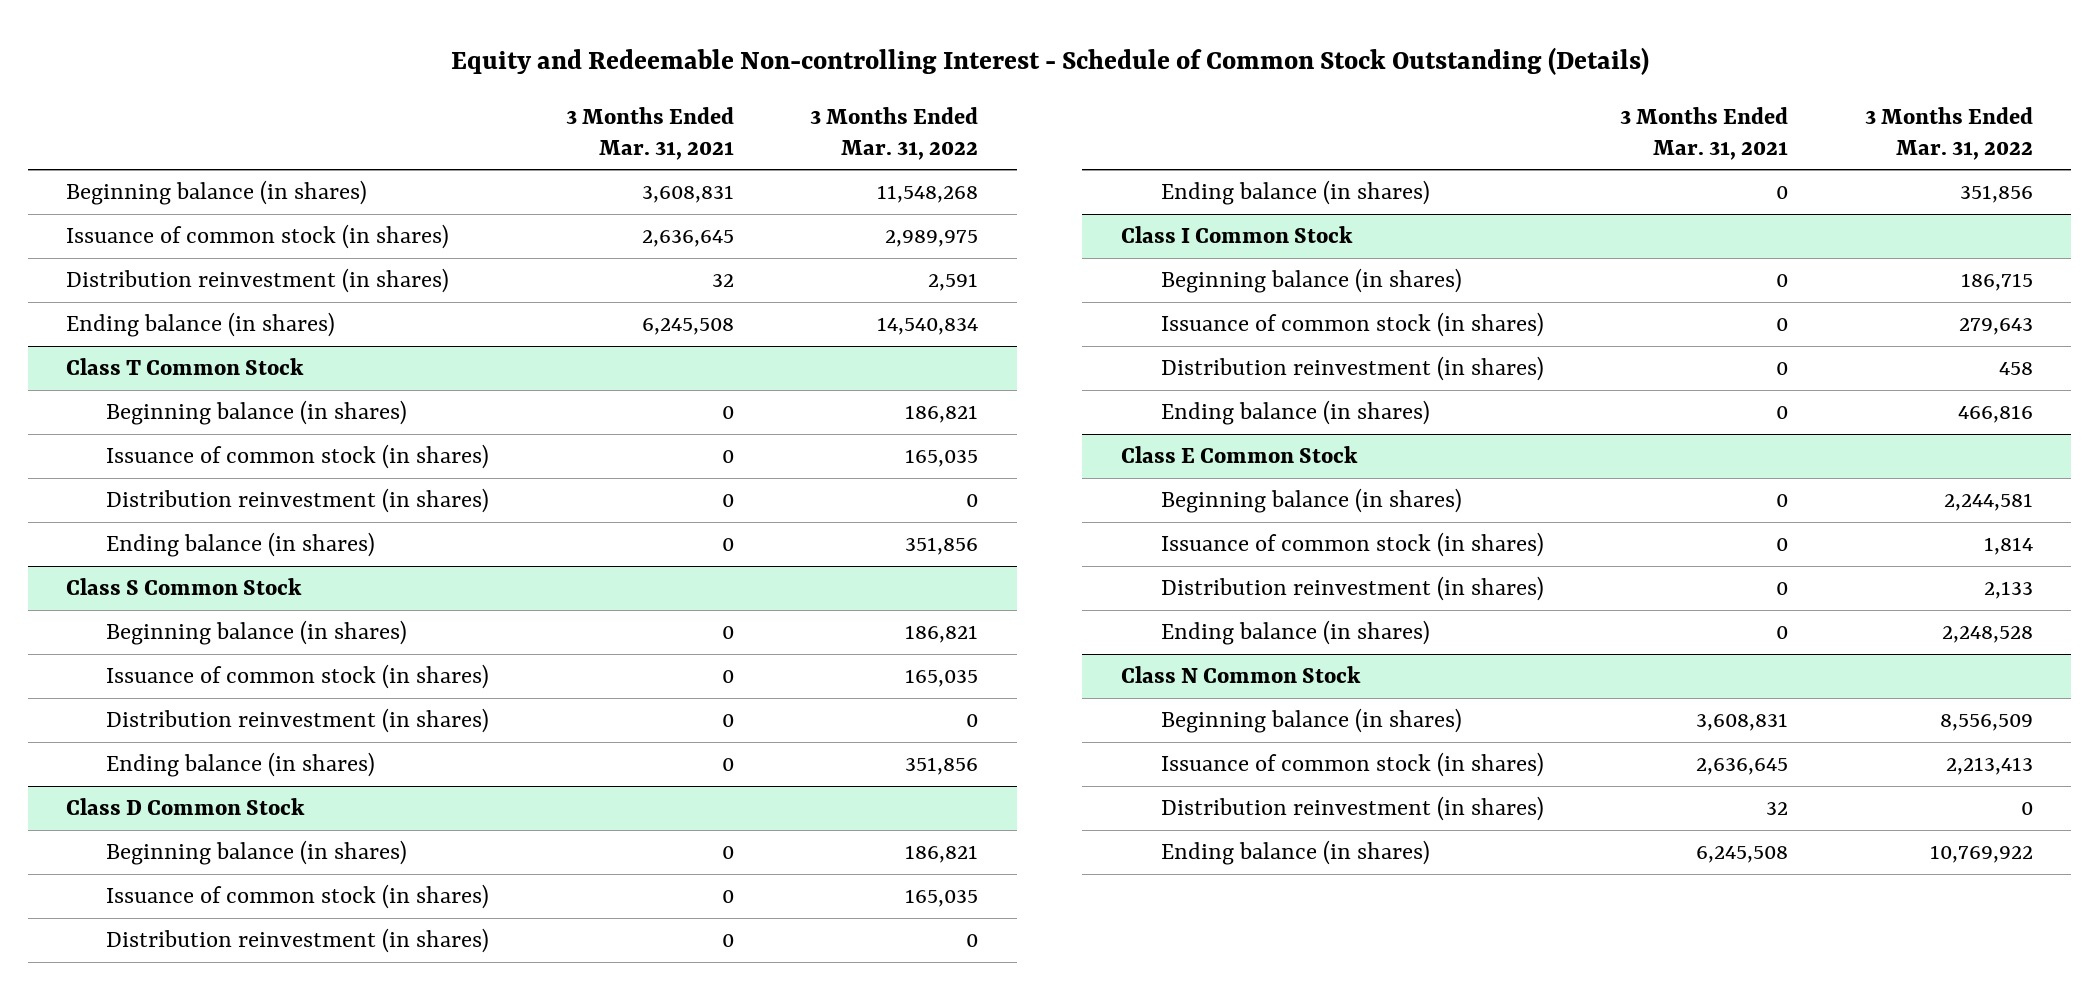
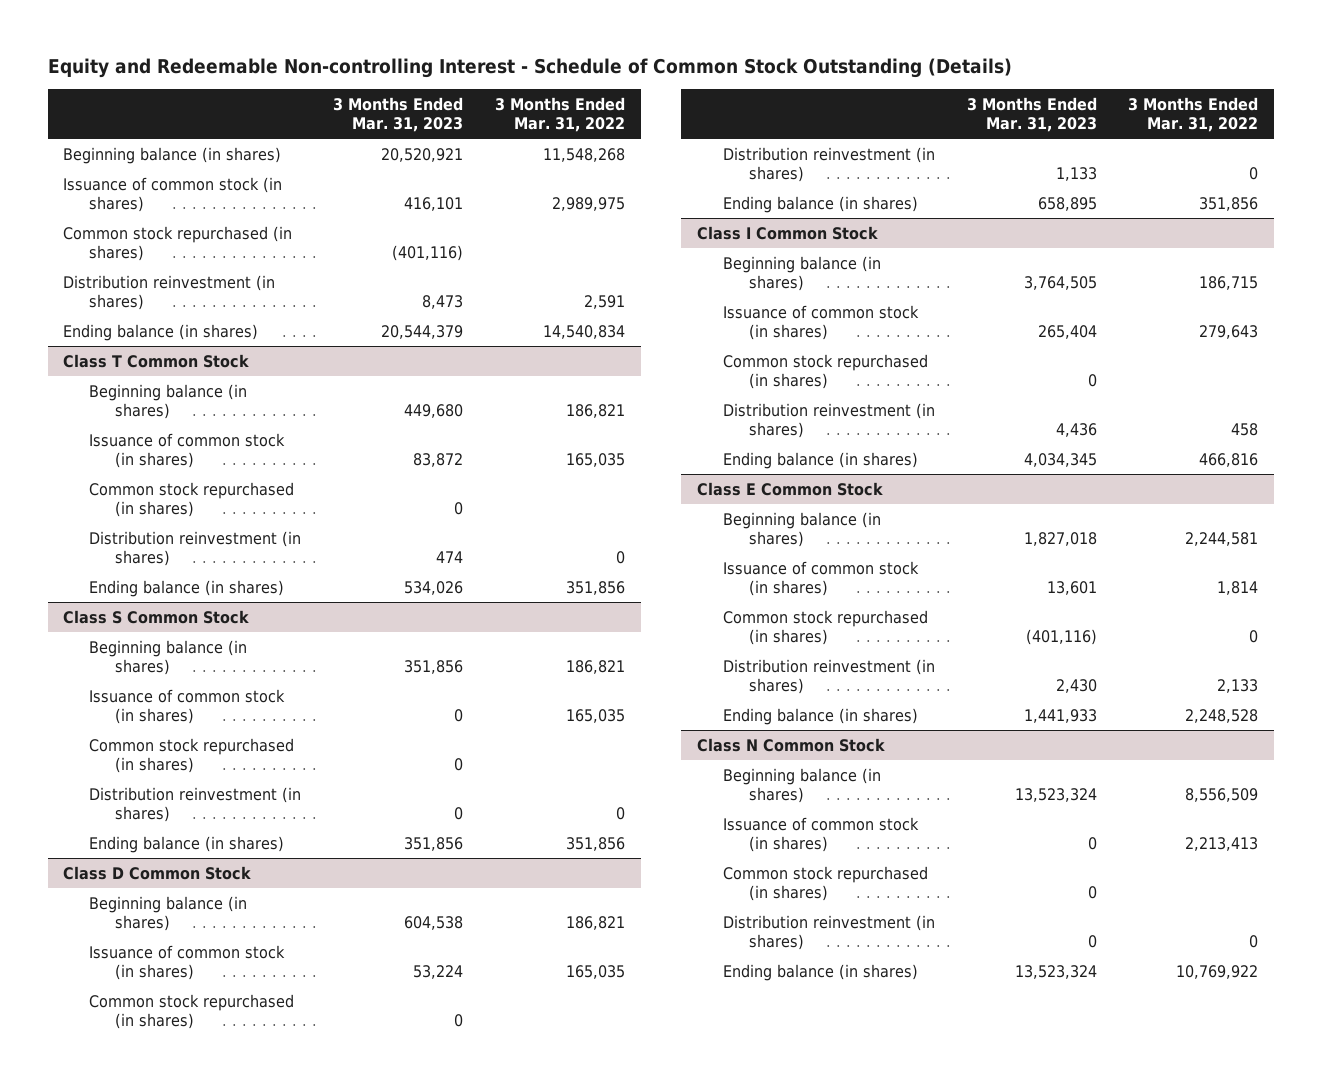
[565,107,734,160] 3 Months Ended Mar. 31, 2021 -> none
none -> [332,97,463,133] 3 Months Ended Mar. 31, 2023
none -> [63,226,293,262] Common stock repurchased (in shares)
none -> [89,482,295,518] Common stock repurchased (in shares)
none -> [89,738,295,774] Common stock repurchased (in shares)
none -> [89,994,295,1030] Common stock repurchased (in shares)
none -> [722,354,928,390] Common stock repurchased (in shares)
none -> [722,610,928,646] Common stock repurchased (in shares)
none -> [722,866,928,902] Common stock repurchased (in shares)

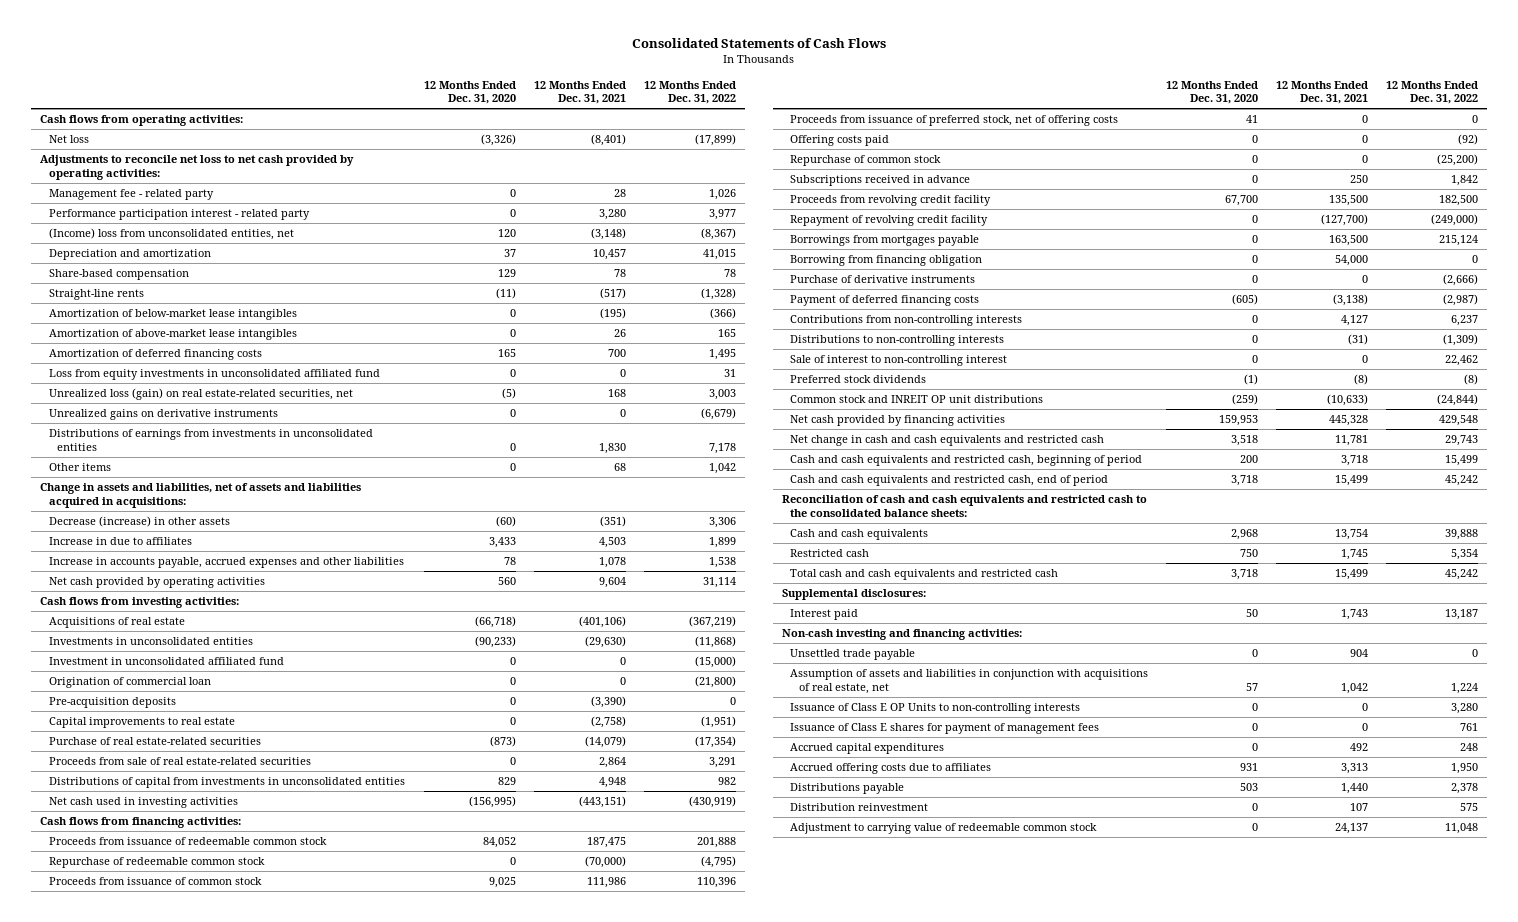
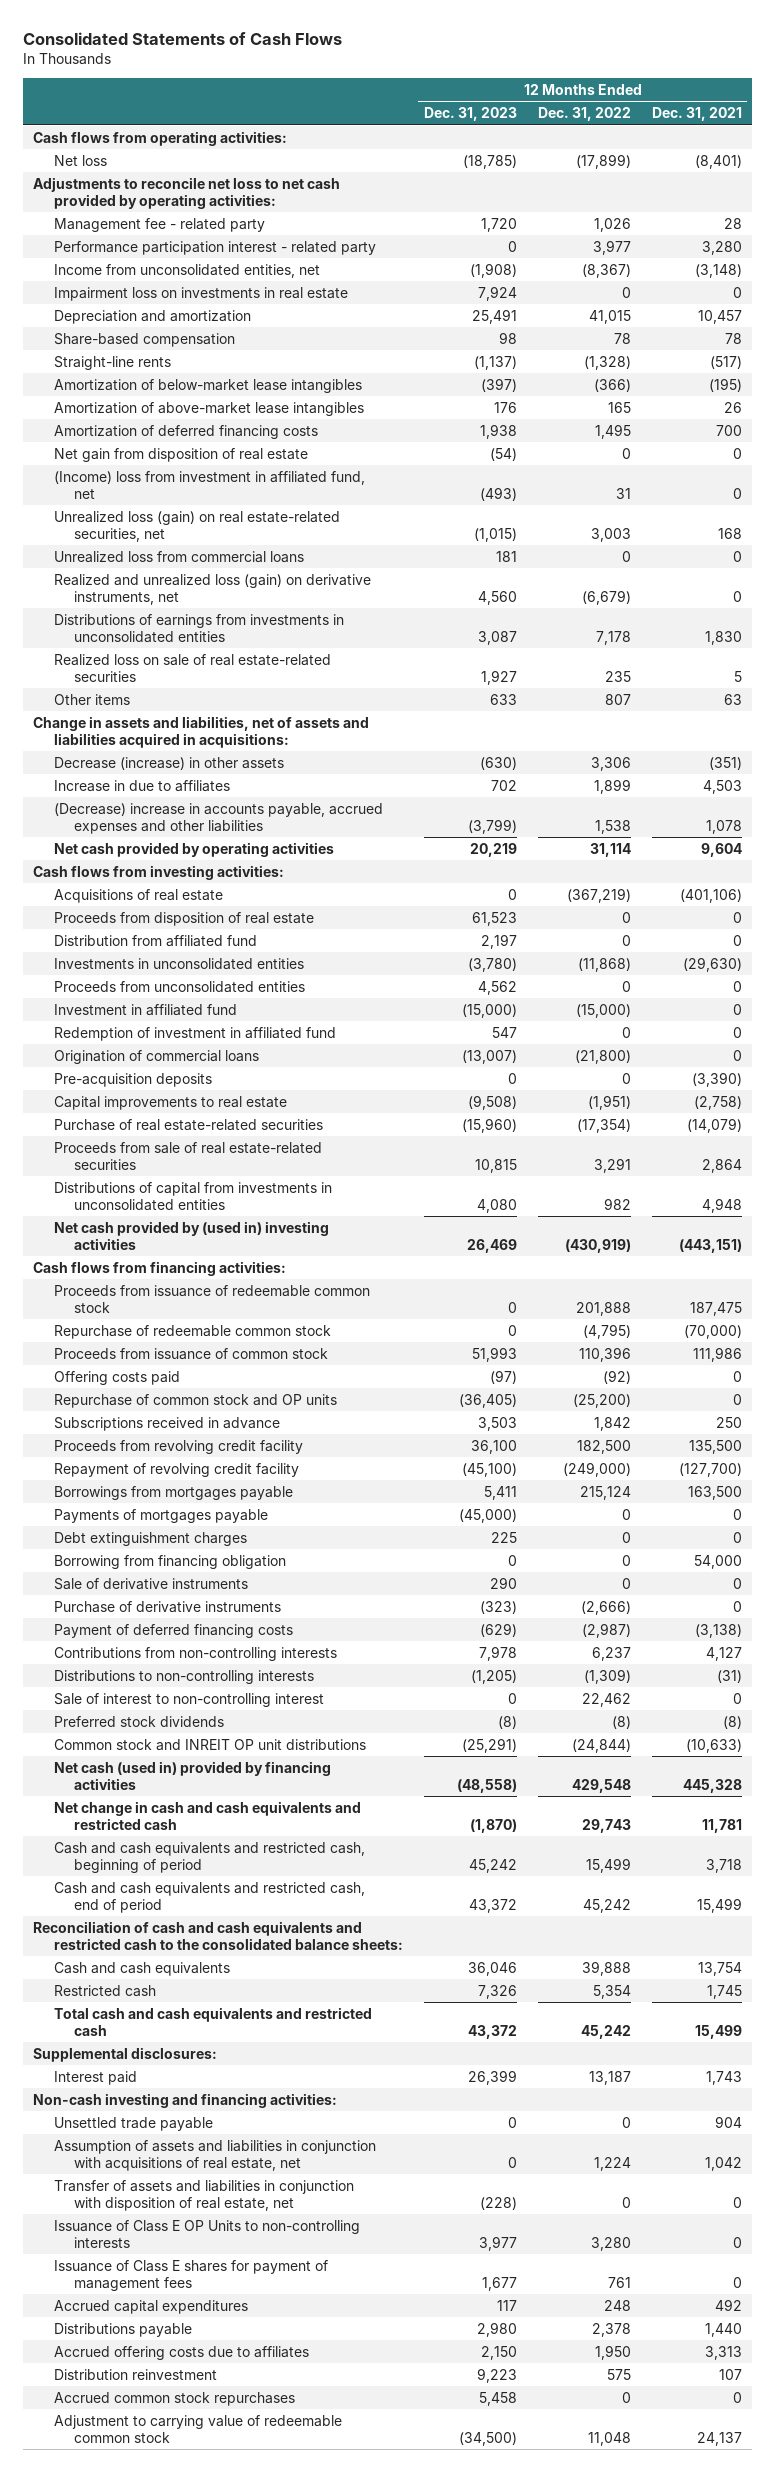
[424,80,517,105] 12 Months Ended Dec. 31, 2020 -> none
none -> [423,107,517,122] Dec. 31, 2023
[48,228,294,241] (Income) loss from unconsolidated entities, net -> [53,263,320,278] Income from unconsolidated entities, net
none -> [53,286,348,301] Impairment loss on investments in real estate
none -> [53,447,308,462] Net gain from disposition of real estate
[48,369,380,381] Loss from equity investments in unconsolidated affiliated fund -> [53,470,365,499] (Income) loss from investment in affiliated fund, net
none -> [53,550,304,563] Unrealized loss from commercial loans
[48,409,278,421] Unrealized gains on derivative instruments -> [53,573,371,605] Realized and unrealized loss (gain) on derivative instruments, net
none -> [53,653,331,682] Realized loss on sale of real estate-related securities
[614,463,627,472] 68 -> [723,693,742,705] 63
[708,463,736,475] 1,042 -> [604,693,631,705] 807
[48,557,404,569] Increase in accounts payable, accrued expenses and other liabilities -> [53,802,383,834] (Decrease) increase in accounts payable, accrued expenses and other liabilities
none -> [53,911,314,926] Proceeds from disposition of real estate
none -> [53,934,257,947] Distribution from affiliated fund
none -> [53,980,305,993] Proceeds from unconsolidated entities
[48,657,284,666] Investment in unconsolidated affiliated fund -> [53,1003,237,1016] Investment in affiliated fund
none -> [53,1026,336,1041] Redemption of investment in affiliated fund
[48,677,211,689] Origination of commercial loan -> [53,1049,259,1064] Origination of commercial loans
[48,797,238,809] Net cash used in investing activities -> [53,1220,329,1250] Net cash provided by (used in) investing activities
[790,115,1119,127] Proceeds from issuance of preferred stock, net of offering costs -> none
[790,155,942,167] Repurchase of common stock -> [53,1393,337,1408] Repurchase of common stock and OP units
none -> [53,1508,268,1523] Payments of mortgages payable
none -> [53,1531,247,1546] Debt extinguishment charges
none -> [53,1577,248,1590] Sale of derivative instruments
[790,415,1006,427] Net cash provided by financing activities -> [53,1760,331,1790] Net cash (used in) provided by financing activities
none -> [53,2179,354,2211] Transfer of assets and liabilities in conjunction with disposition of real estate, net
[790,763,992,775] Accrued offering costs due to affiliates -> [53,2345,309,2360] Accrued offering costs due to affiliates
none -> [53,2391,295,2406] Accrued common stock repurchases

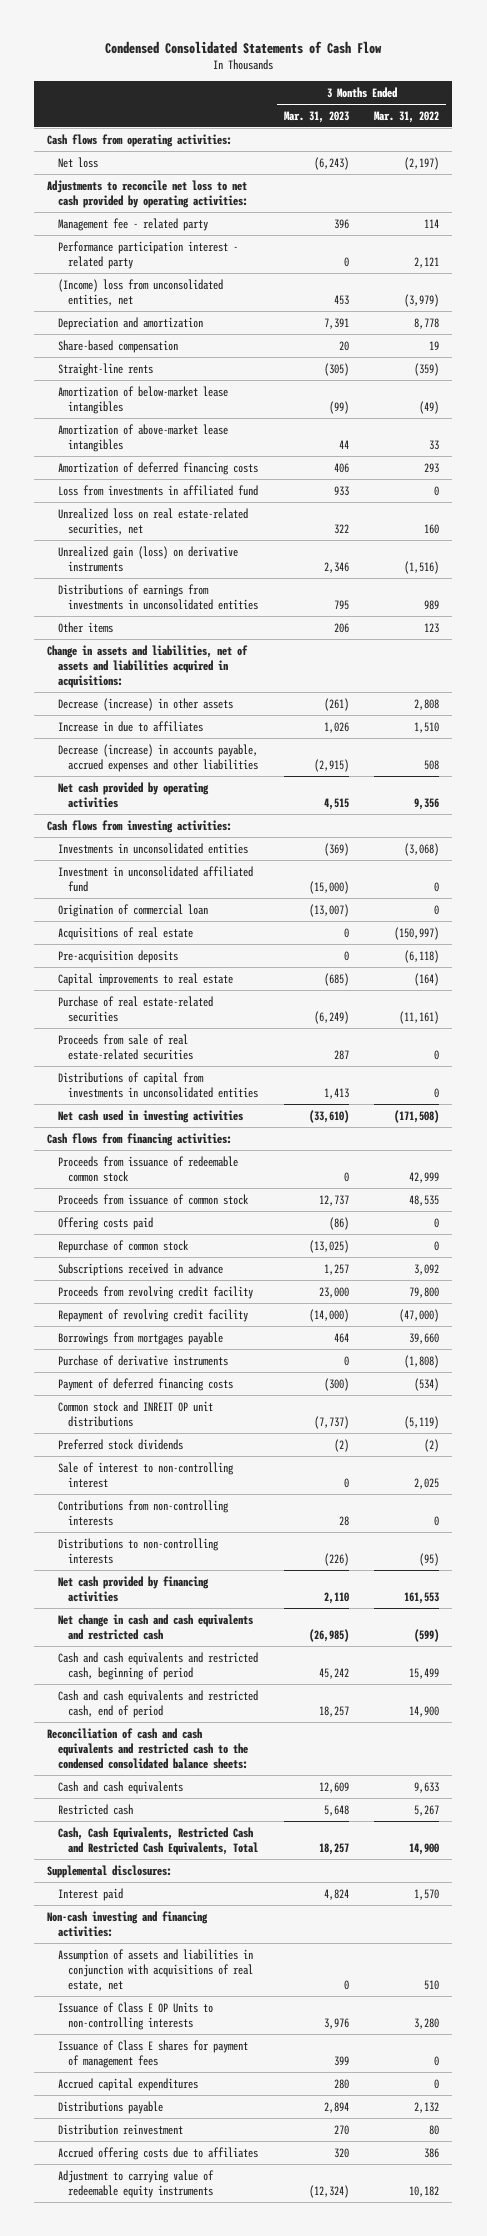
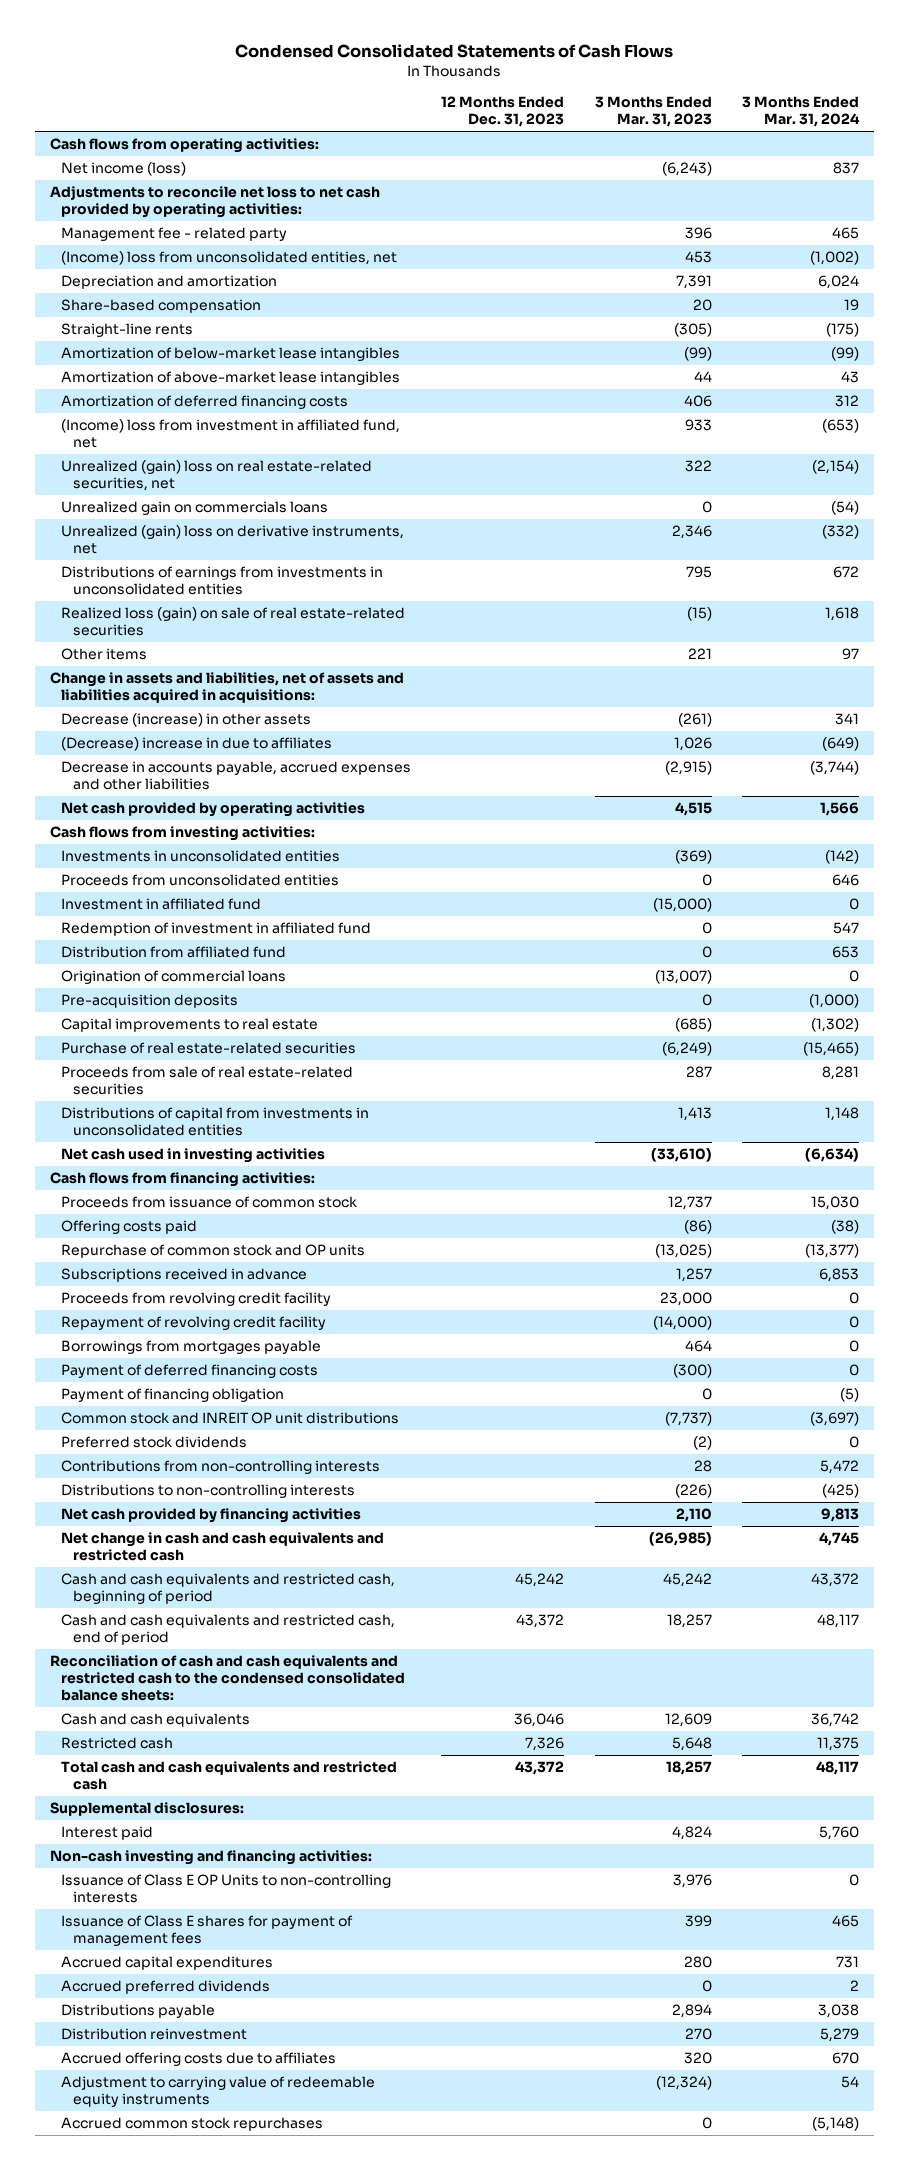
[105,41,383,55] Condensed Consolidated Statements of Cash Flow -> [235,43,674,58] Condensed Consolidated Statements of Cash Flows
[374,110,440,123] Mar. 31, 2022 -> none
none -> [441,96,565,128] 12 Months Ended Dec. 31, 2023
none -> [741,96,860,128] 3 Months Ended Mar. 31, 2024
[57,156,98,168] Net loss -> [61,162,187,177] Net income (loss)
[57,240,238,269] Performance participation interest - related party -> none
[57,484,258,496] Loss from investments in affiliated fund -> [61,419,401,449] (Income) loss from investment in affiliated fund, net
[57,507,248,535] Unrealized loss on real estate-related securities, net -> [61,460,373,492] Unrealized (gain) loss on real estate-related securities, net
none -> [61,501,329,516] Unrealized gain on commercials loans
[57,545,238,572] Unrealized gain (loss) on derivative instruments -> [61,525,405,555] Unrealized (gain) loss on derivative instruments, net
none -> [61,607,406,637] Realized loss (gain) on sale of real estate-related securities
[333,622,349,633] 206 -> [687,648,712,660] 221
[57,720,203,732] Increase in due to affiliates -> [61,737,333,752] (Decrease) increase in due to affiliates
[57,743,259,772] Decrease (increase) in accounts payable, accrued expenses and other liabilities -> [61,761,412,791] Decrease in accounts payable, accrued expenses and other liabilities
[57,926,193,940] Acquisitions of real estate -> none
none -> [61,874,340,887] Proceeds from unconsolidated entities
[57,865,253,892] Investment in unconsolidated affiliated fund -> [61,898,262,911] Investment in affiliated fund
none -> [61,922,372,937] Redemption of investment in affiliated fund
none -> [61,946,287,959] Distribution from affiliated fund
[57,903,208,917] Origination of commercial loan -> [61,970,287,985] Origination of commercial loans
[57,1155,238,1182] Proceeds from issuance of redeemable common stock -> none
[57,1239,189,1253] Repurchase of common stock -> [61,1244,366,1259] Repurchase of common stock and OP units
[57,1354,228,1366] Purchase of derivative instruments -> none
none -> [61,1388,285,1403] Payment of financing obligation
[57,1461,234,1488] Sale of interest to non-controlling interest -> none
[57,1826,259,1855] Cash, Cash Equivalents, Restricted Cash and Restricted Cash Equivalents, Total -> [61,1761,398,1791] Total cash and cash equivalents and restricted cash
[57,1948,254,1991] Assumption of assets and liabilities in conjunction with acquisitions of real estate, net -> none
none -> [61,1980,271,1995] Accrued preferred dividends
none -> [61,2117,324,2132] Accrued common stock repurchases

